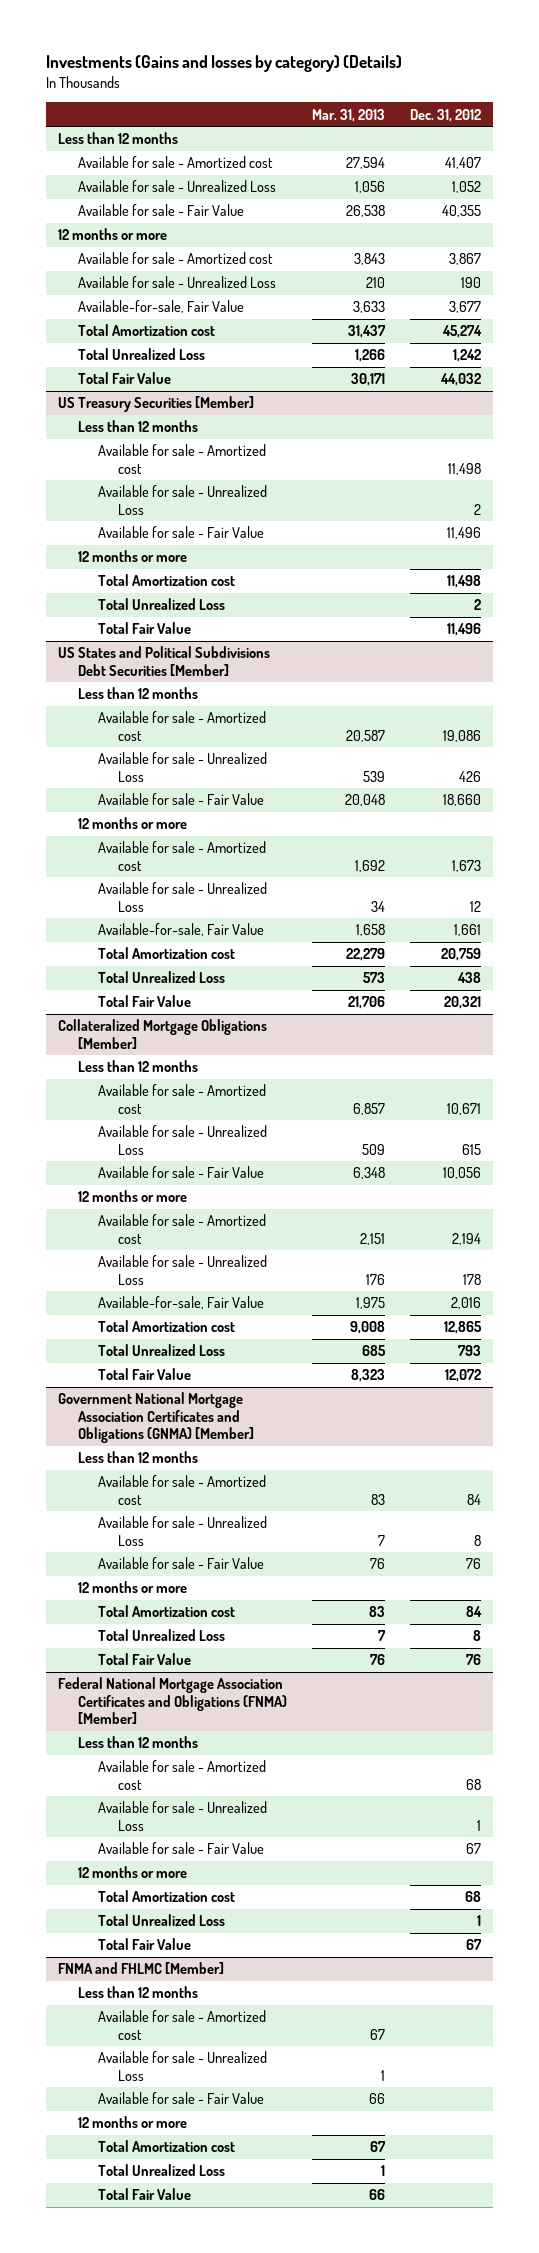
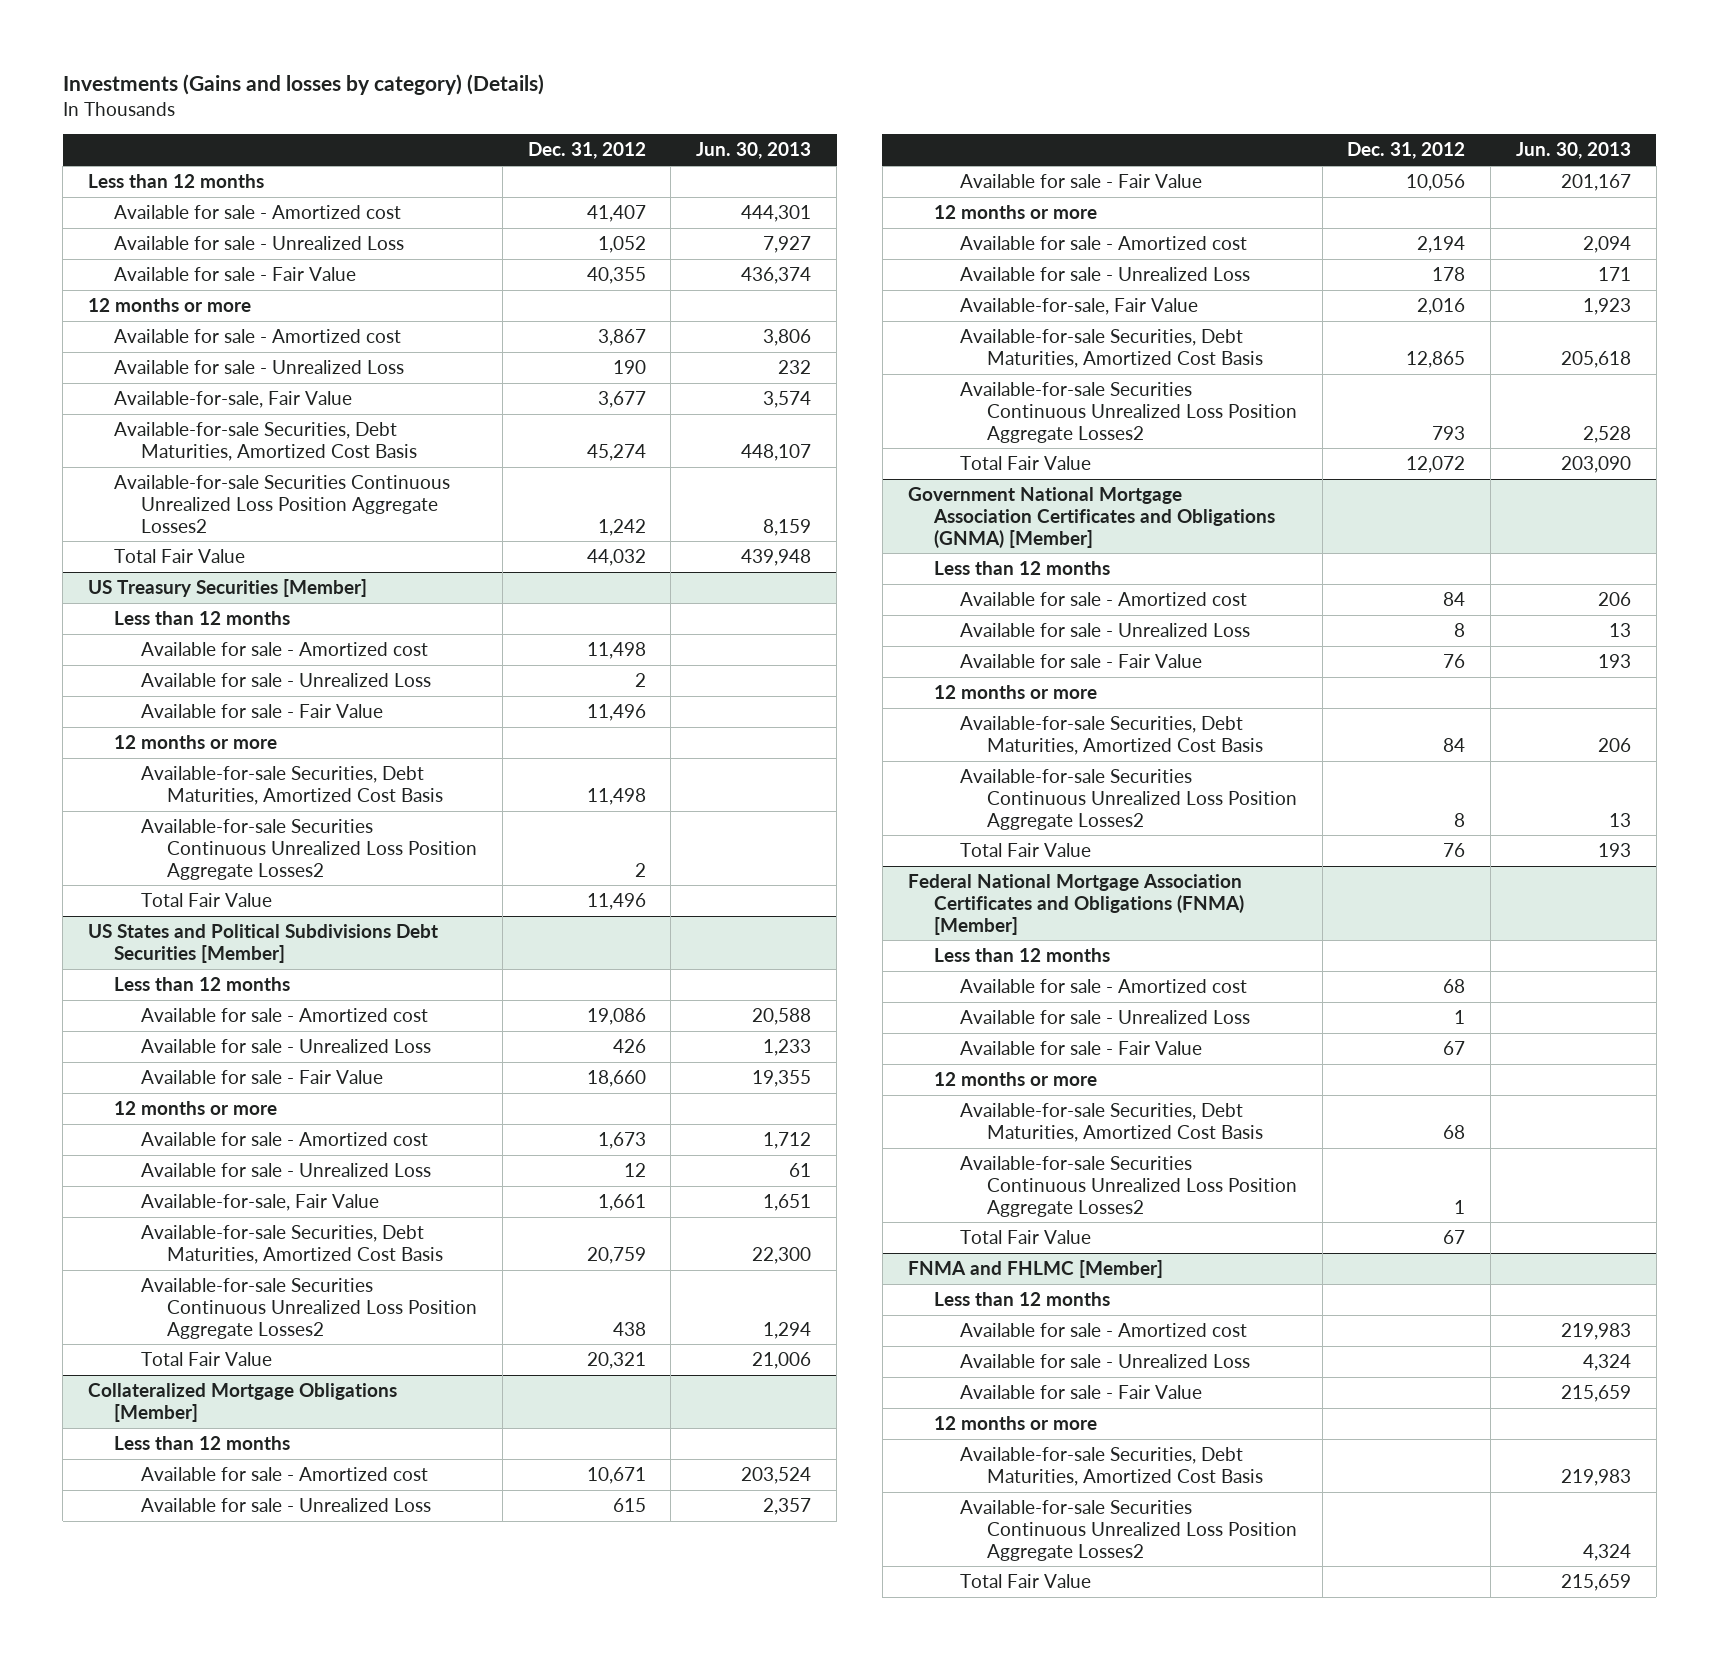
[311,108,385,122] Mar. 31, 2013 -> none
none -> [696,142,812,160] Jun. 30, 2013
[78,324,216,337] Total Amortization cost -> [114,422,417,461] Available-for-sale Securities, Debt Maturities, Amortized Cost Basis
[78,348,206,361] Total Unrealized Loss -> [114,475,451,533] Available-for-sale Securities Continuous Unrealized Loss Position Aggregate Losses2
[98,574,236,587] Total Amortization cost -> [140,766,443,805] Available-for-sale Securities, Debt Maturities, Amortized Cost Basis
[98,598,226,611] Total Unrealized Loss -> [140,819,477,880] Available-for-sale Securities Continuous Unrealized Loss Position Aggregate Losses2
[98,947,236,960] Total Amortization cost -> [140,1225,443,1264] Available-for-sale Securities, Debt Maturities, Amortized Cost Basis
[98,971,226,984] Total Unrealized Loss -> [140,1278,477,1339] Available-for-sale Securities Continuous Unrealized Loss Position Aggregate Losses2
[98,1320,236,1333] Total Amortization cost -> [960,329,1263,368] Available-for-sale Securities, Debt Maturities, Amortized Cost Basis
[98,1344,226,1357] Total Unrealized Loss -> [960,382,1297,443] Available-for-sale Securities Continuous Unrealized Loss Position Aggregate Losses2
[98,1605,236,1618] Total Amortization cost -> [960,716,1263,755] Available-for-sale Securities, Debt Maturities, Amortized Cost Basis
[98,1629,226,1642] Total Unrealized Loss -> [960,769,1297,830] Available-for-sale Securities Continuous Unrealized Loss Position Aggregate Losses2
[98,1890,236,1903] Total Amortization cost -> [960,1103,1263,1142] Available-for-sale Securities, Debt Maturities, Amortized Cost Basis
[98,1914,226,1927] Total Unrealized Loss -> [960,1156,1297,1217] Available-for-sale Securities Continuous Unrealized Loss Position Aggregate Losses2
[98,2140,236,2153] Total Amortization cost -> [960,1447,1263,1486] Available-for-sale Securities, Debt Maturities, Amortized Cost Basis
[98,2164,226,2177] Total Unrealized Loss -> [960,1500,1297,1561] Available-for-sale Securities Continuous Unrealized Loss Position Aggregate Losses2

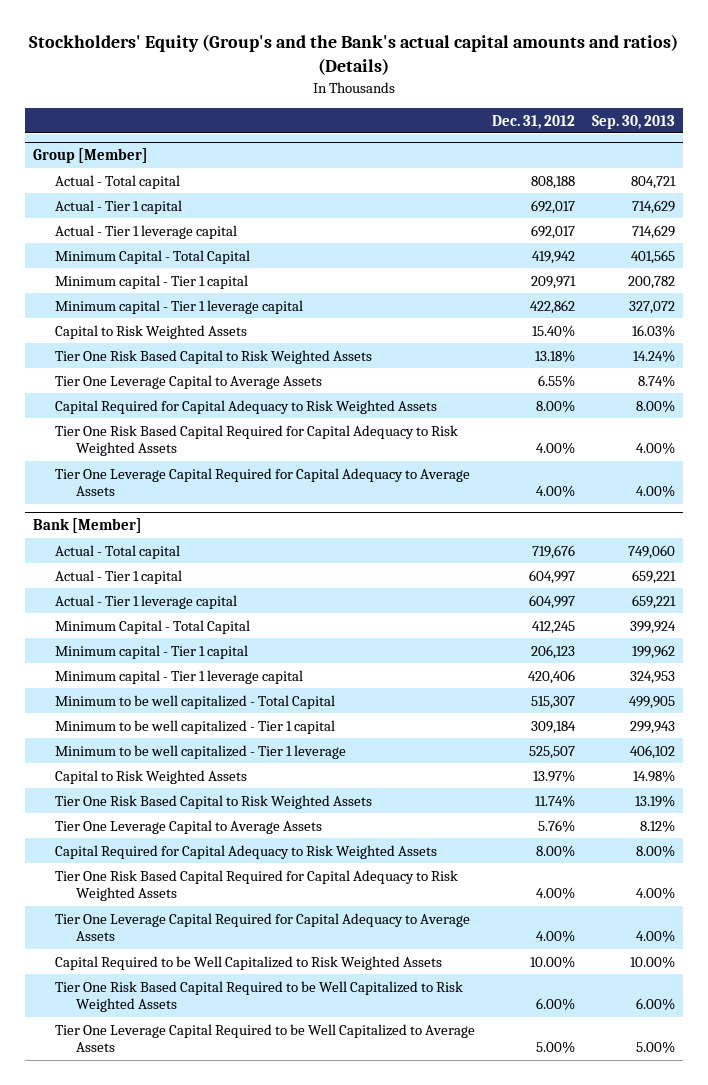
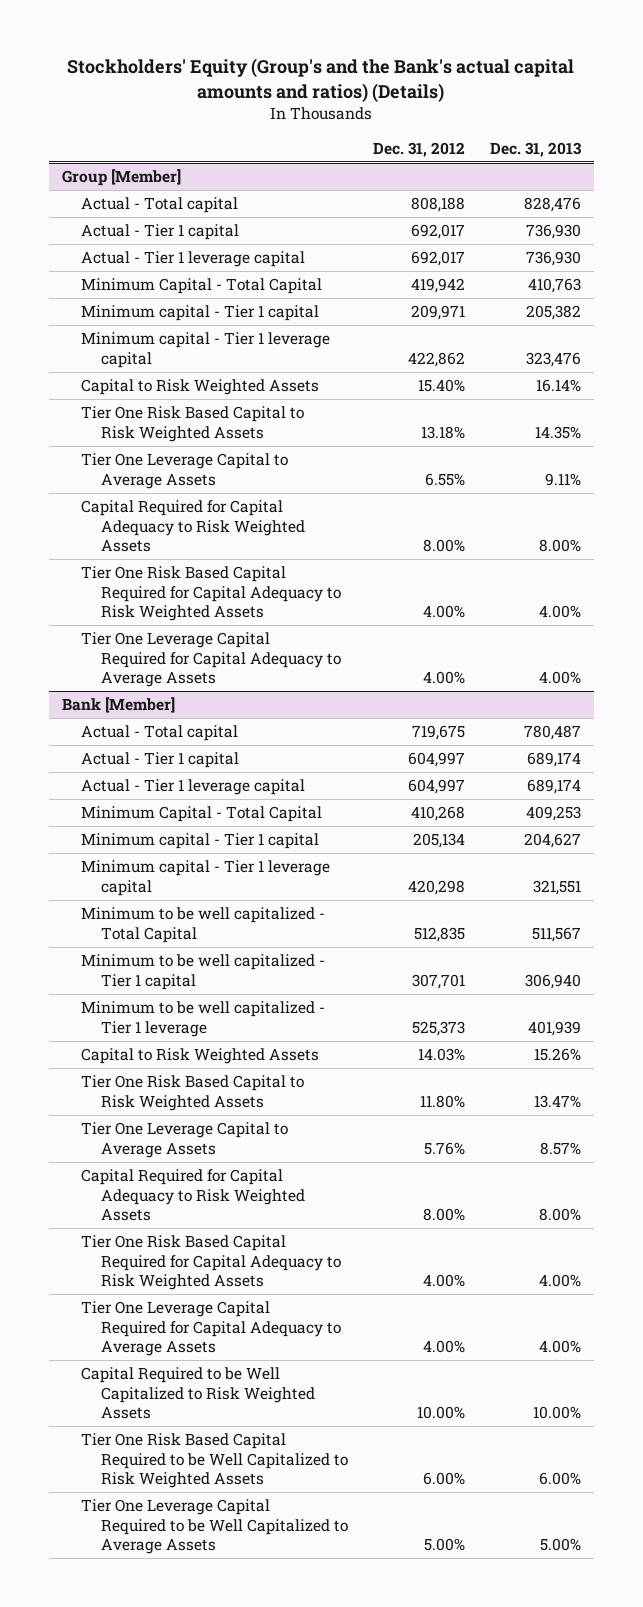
[591,114,675,129] Sep. 30, 2013 -> none
none -> [490,141,583,157] Dec. 31, 2013
[531,544,575,559] 719,676 -> [412,725,466,741] 719,675
[531,620,575,634] 412,245 -> [411,806,466,822] 410,268
[530,644,575,659] 206,123 -> [413,833,466,849] 205,134
[527,669,575,684] 420,406 -> [408,879,466,895] 420,298
[530,695,575,709] 515,307 -> [414,926,466,942] 512,835
[530,720,576,734] 309,184 -> [412,973,466,989] 307,701
[528,745,575,759] 525,507 -> [412,1020,466,1036] 525,373
[532,769,575,782] 13.97% -> [418,1048,466,1062] 14.03%
[534,794,575,807] 11.74% -> [420,1094,466,1108] 11.80%

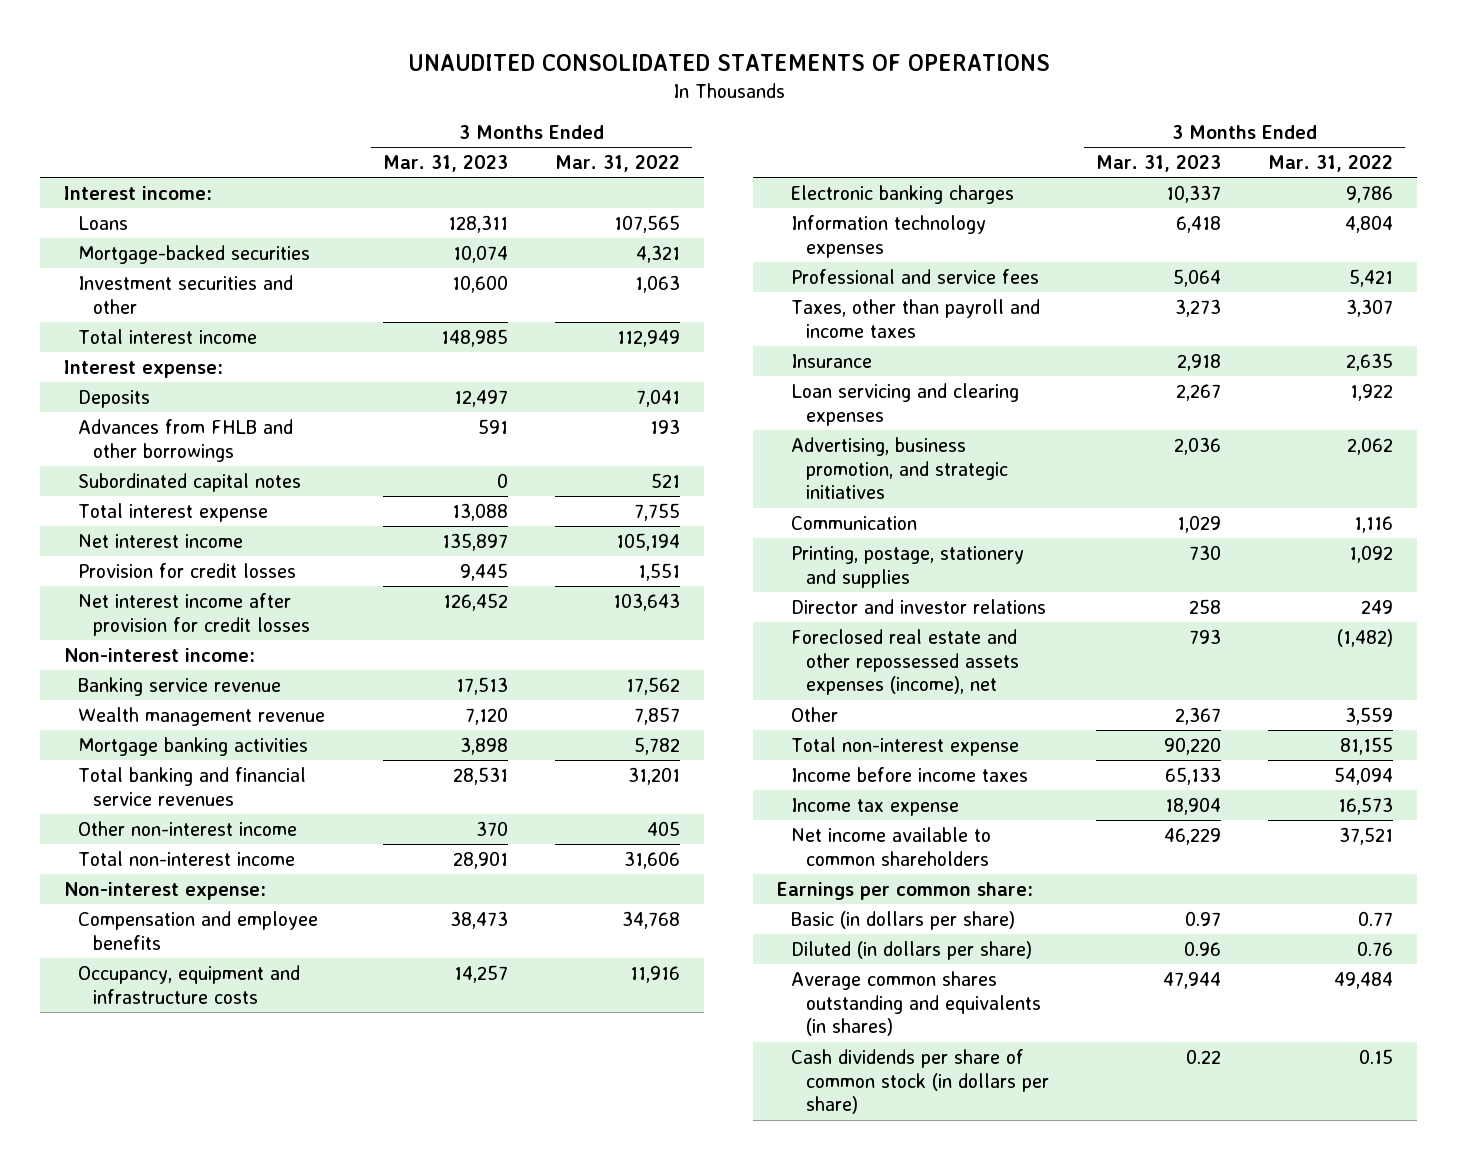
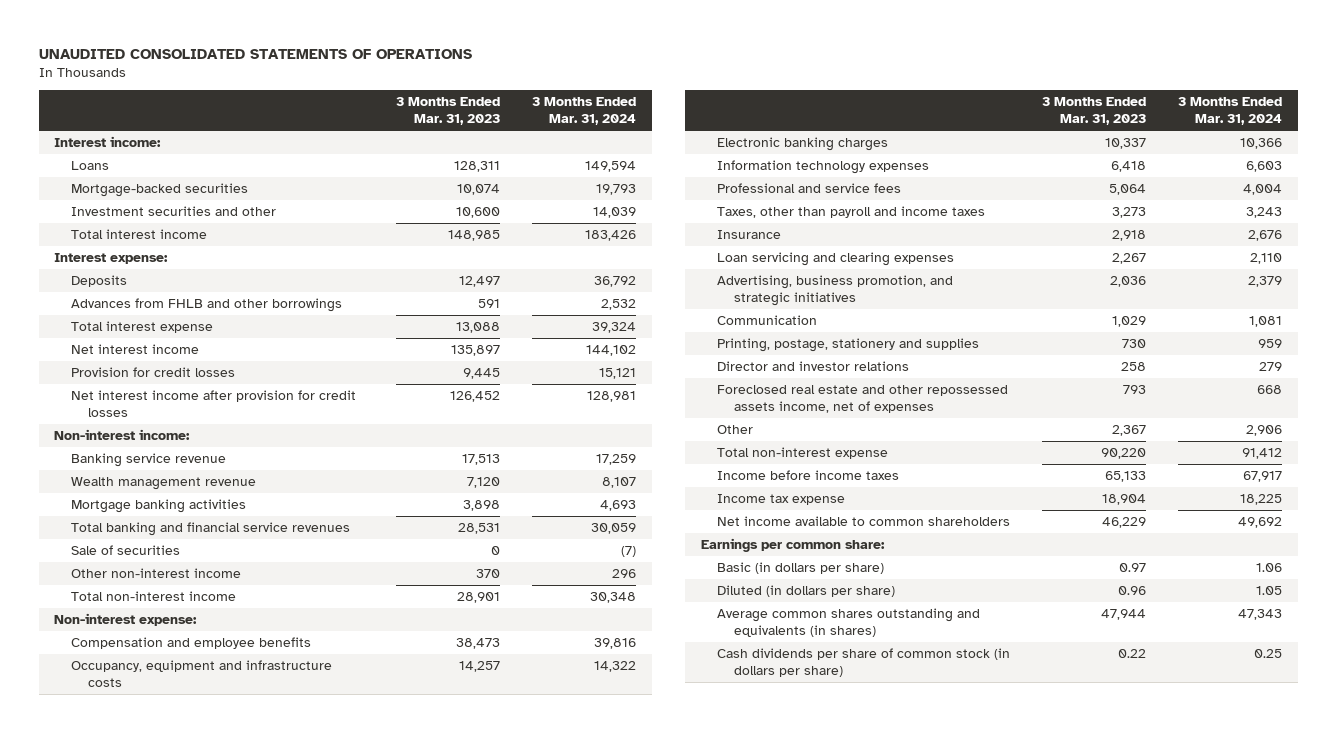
[555,155,681,173] Mar. 31, 2022 -> none
none -> [531,97,636,126] 3 Months Ended Mar. 31, 2024
[78,472,302,492] Subordinated capital notes -> none
none -> [71,545,181,556] Sale of securities
[791,628,1020,696] Foreclosed real estate and other repossessed assets expenses (income), net -> [717,385,1009,413] Foreclosed real estate and other repossessed assets income, net of expenses

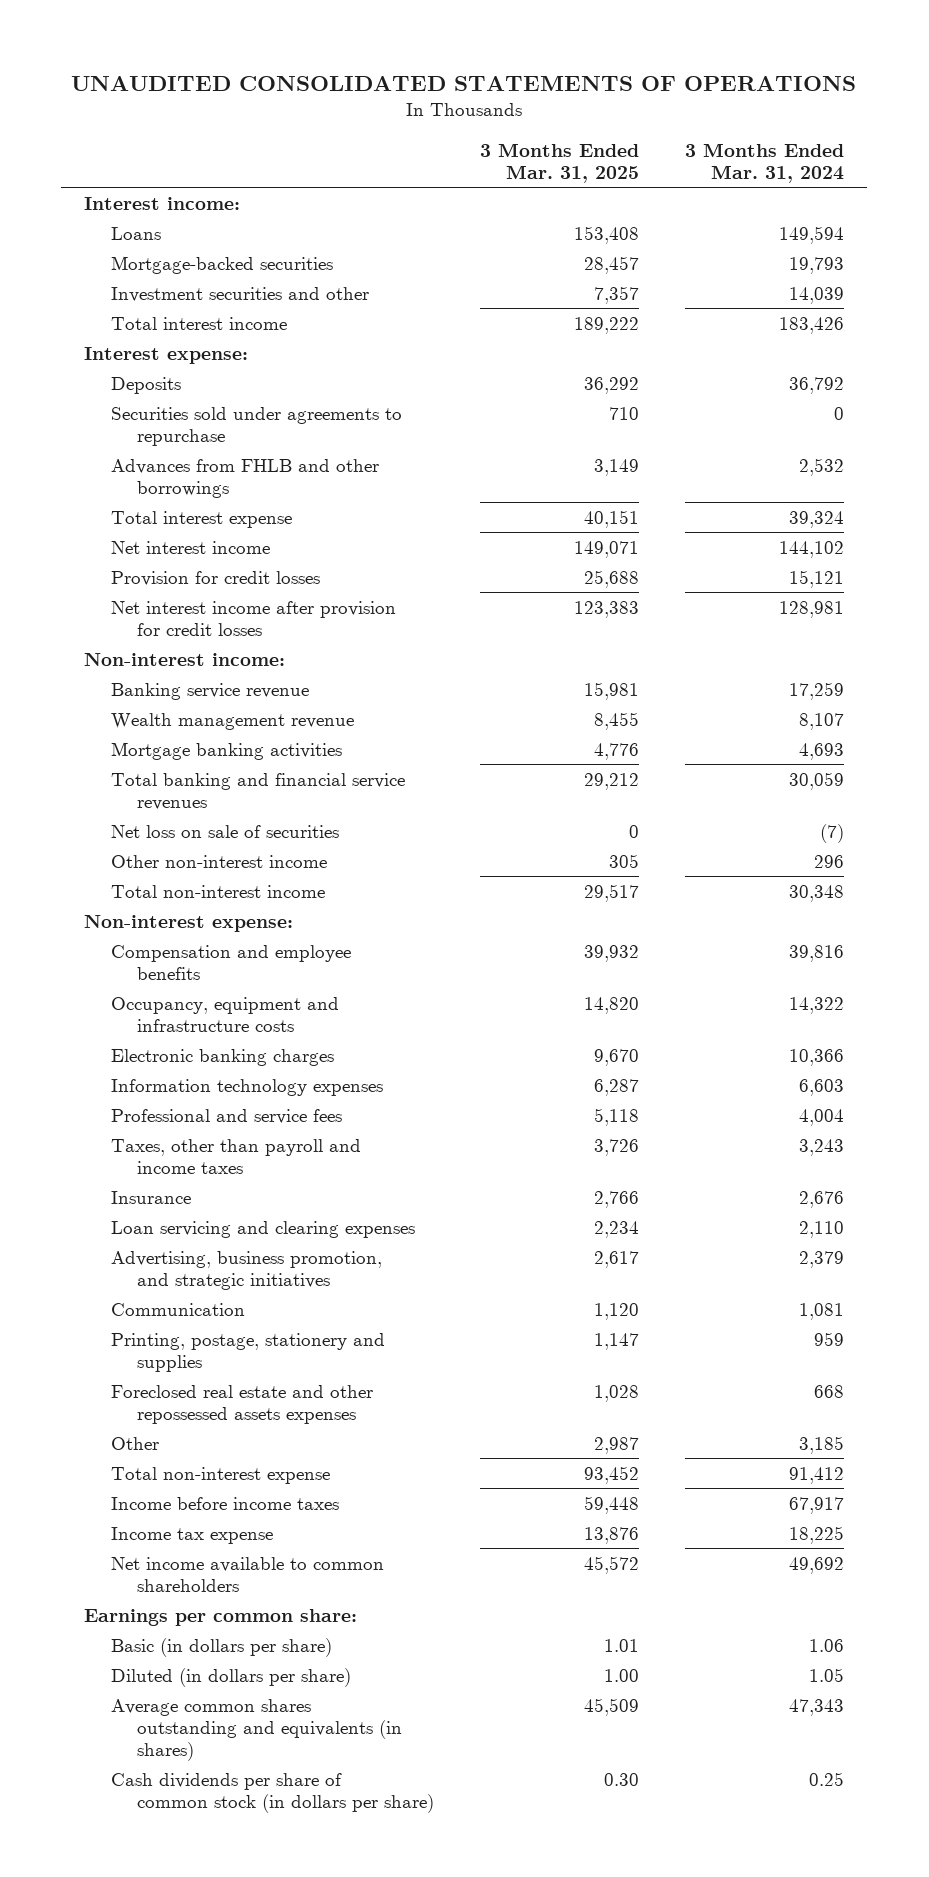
[396,97,501,126] 3 Months Ended Mar. 31, 2023 -> none
none -> [480,142,640,183] 3 Months Ended Mar. 31, 2025
none -> [110,406,402,446] Securities sold under agreements to repurchase
[71,545,181,556] Sale of securities -> [110,824,339,838] Net loss on sale of securities
[717,361,910,372] Director and investor relations -> none
[717,385,1009,413] Foreclosed real estate and other repossessed assets income, net of expenses -> [110,1384,373,1424] Foreclosed real estate and other repossessed assets expenses
[1245,425,1282,437] 2,906 -> [799,1435,845,1454] 3,185

